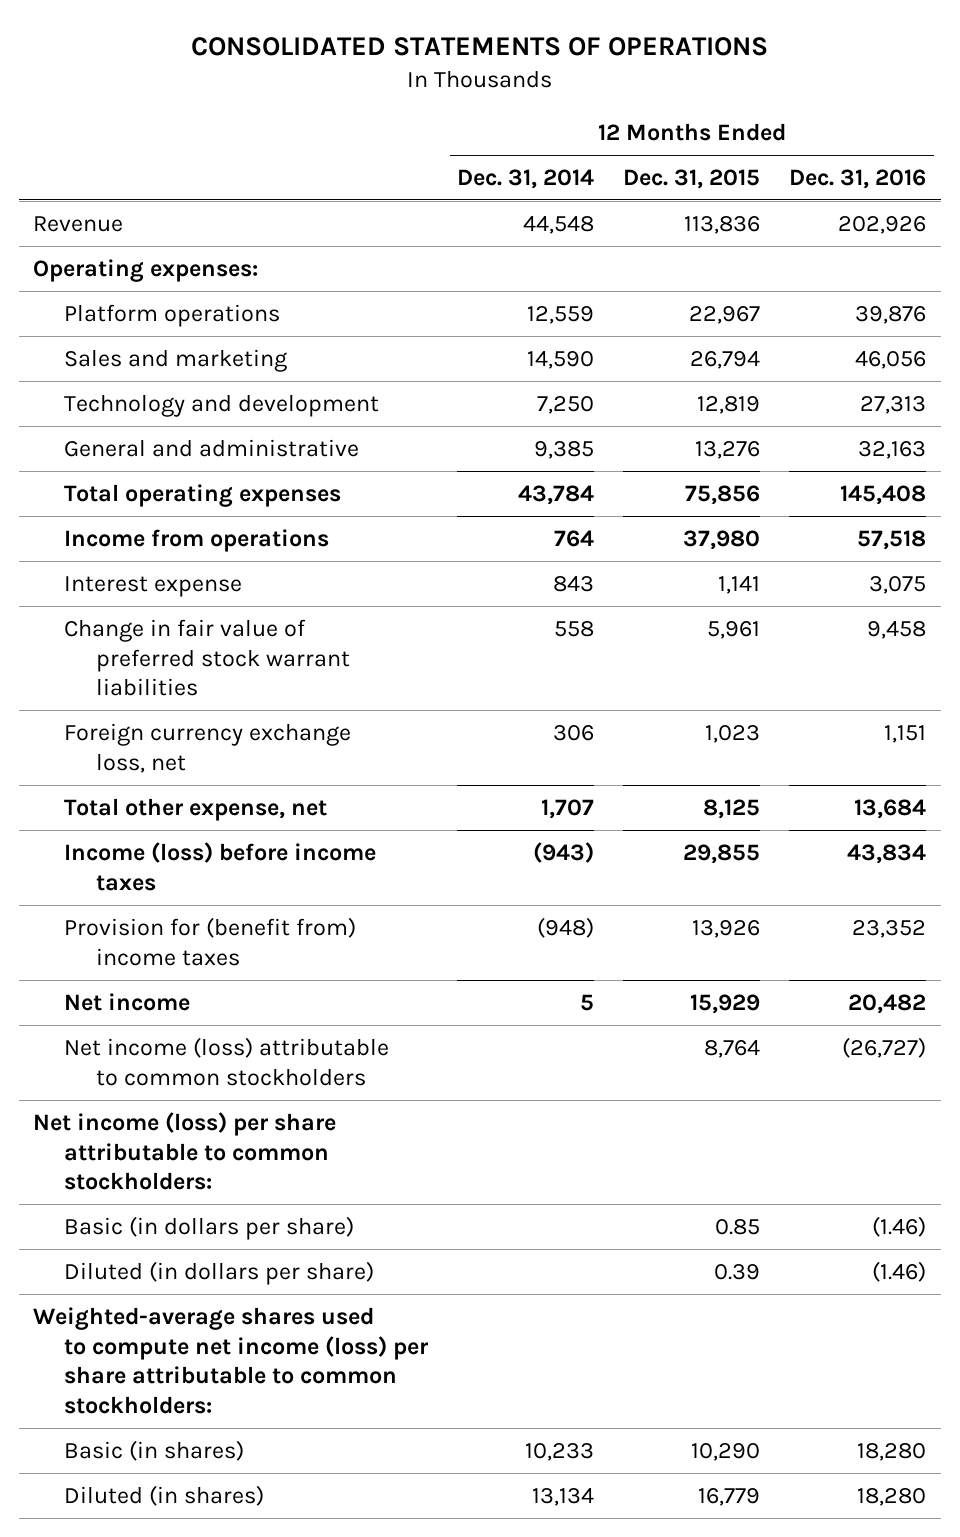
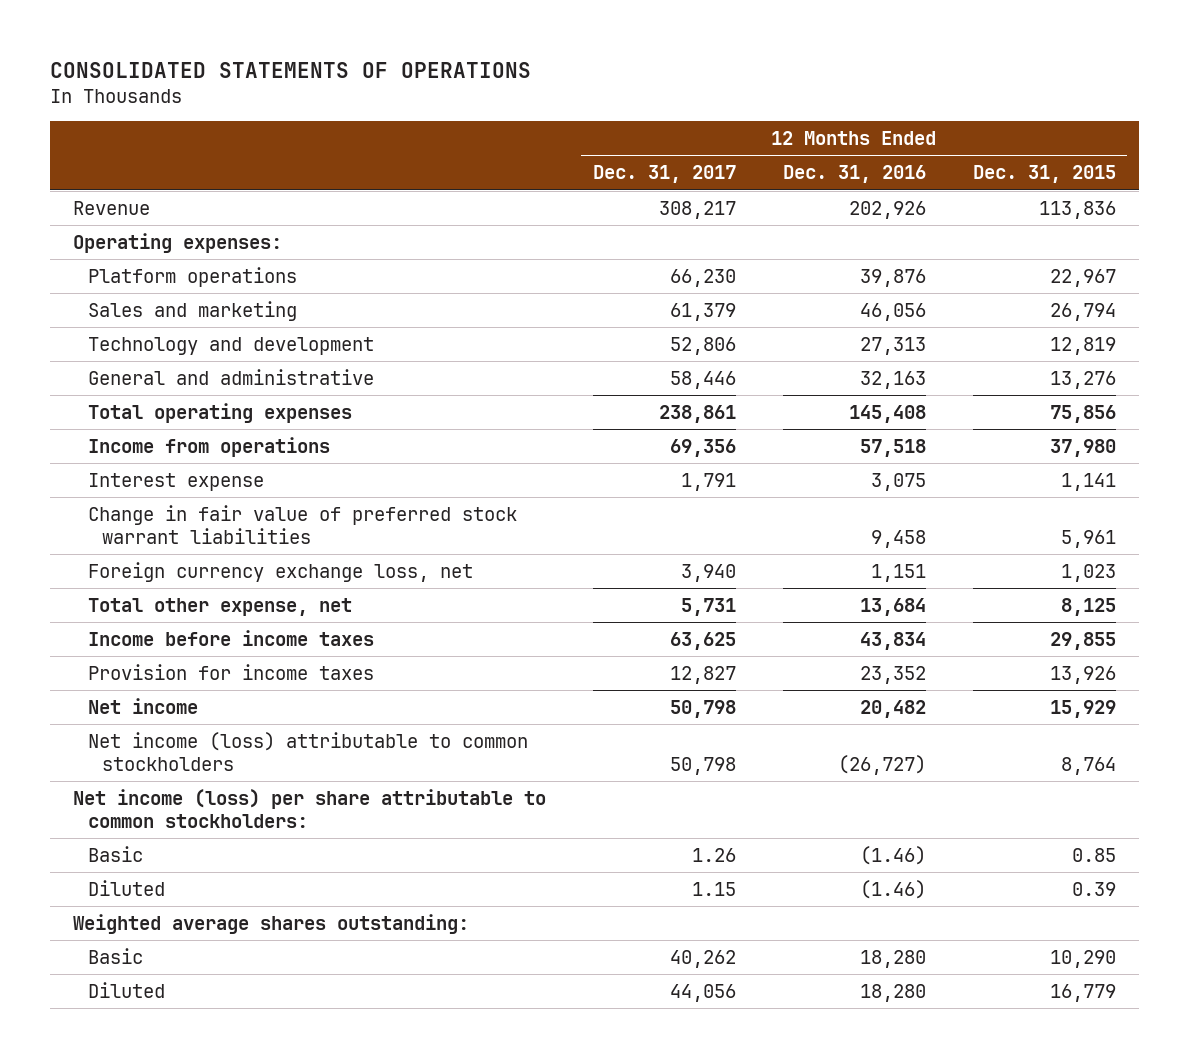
[457,168,595,189] Dec. 31, 2014 -> none
none -> [592,165,736,184] Dec. 31, 2017
[64,841,377,891] Income (loss) before income taxes -> [87,629,374,646] Income before income taxes
[64,916,357,966] Provision for (benefit from) income taxes -> [87,663,374,680] Provision for income taxes
[64,1215,355,1240] Basic (in dollars per share) -> [87,845,143,862] Basic
[64,1260,375,1285] Diluted (in dollars per share) -> [87,879,165,896] Diluted
[33,1306,430,1415] Weighted-average shares used to compute net income (loss) per share attributable to common stockholders: -> [73,913,470,934] Weighted average shares outstanding:
[64,1439,245,1461] Basic (in shares) -> [87,947,143,964] Basic
[64,1484,265,1506] Diluted (in shares) -> [87,981,165,998] Diluted

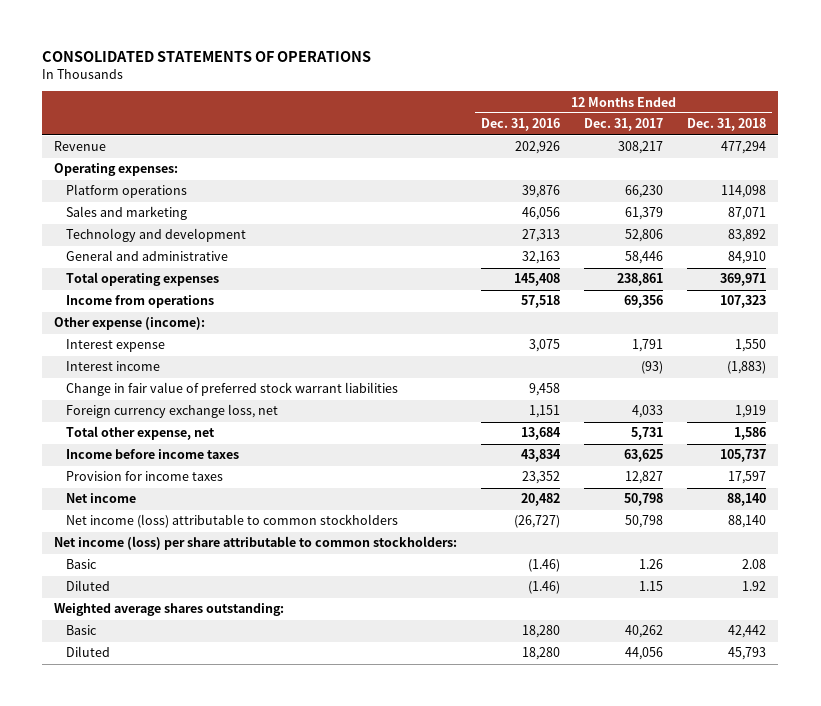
[972,165,1116,184] Dec. 31, 2015 -> none
none -> [687,118,767,132] Dec. 31, 2018
none -> [54,317,206,331] Other expense (income):
none -> [65,361,160,372] Interest income
[680,563,736,582] 3,940 -> [632,405,664,419] 4,033

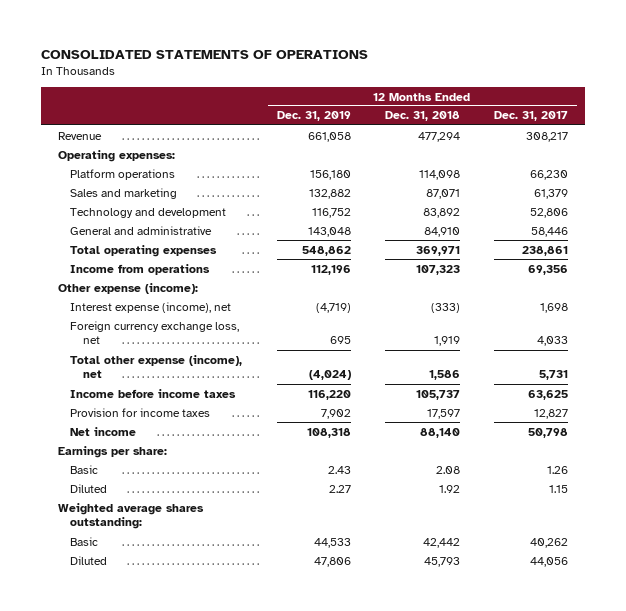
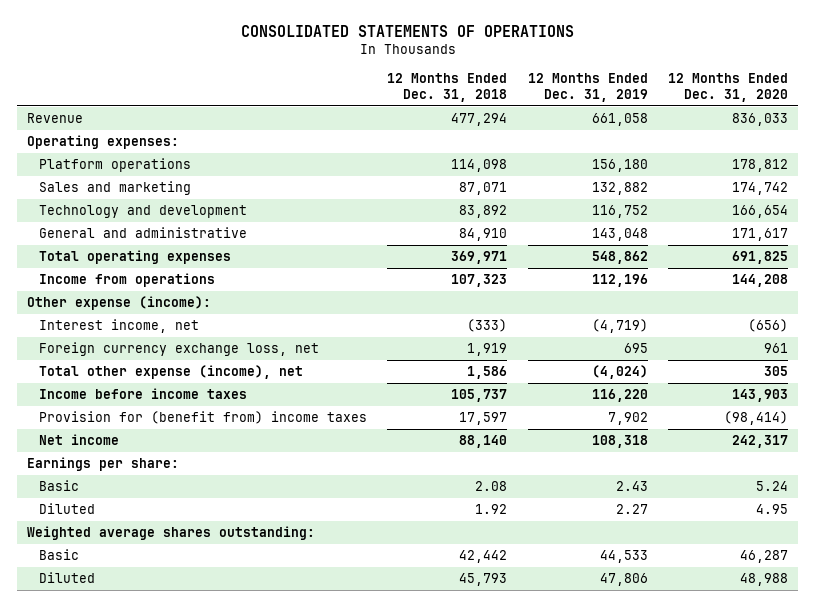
[494,111,569,122] Dec. 31, 2017 -> none
none -> [667,72,788,103] 12 Months Ended Dec. 31, 2020
[70,301,232,313] Interest expense (income), net -> [39,319,200,334] Interest income, net
[70,407,211,417] Provision for income taxes -> [39,411,368,425] Provision for (benefit from) income taxes

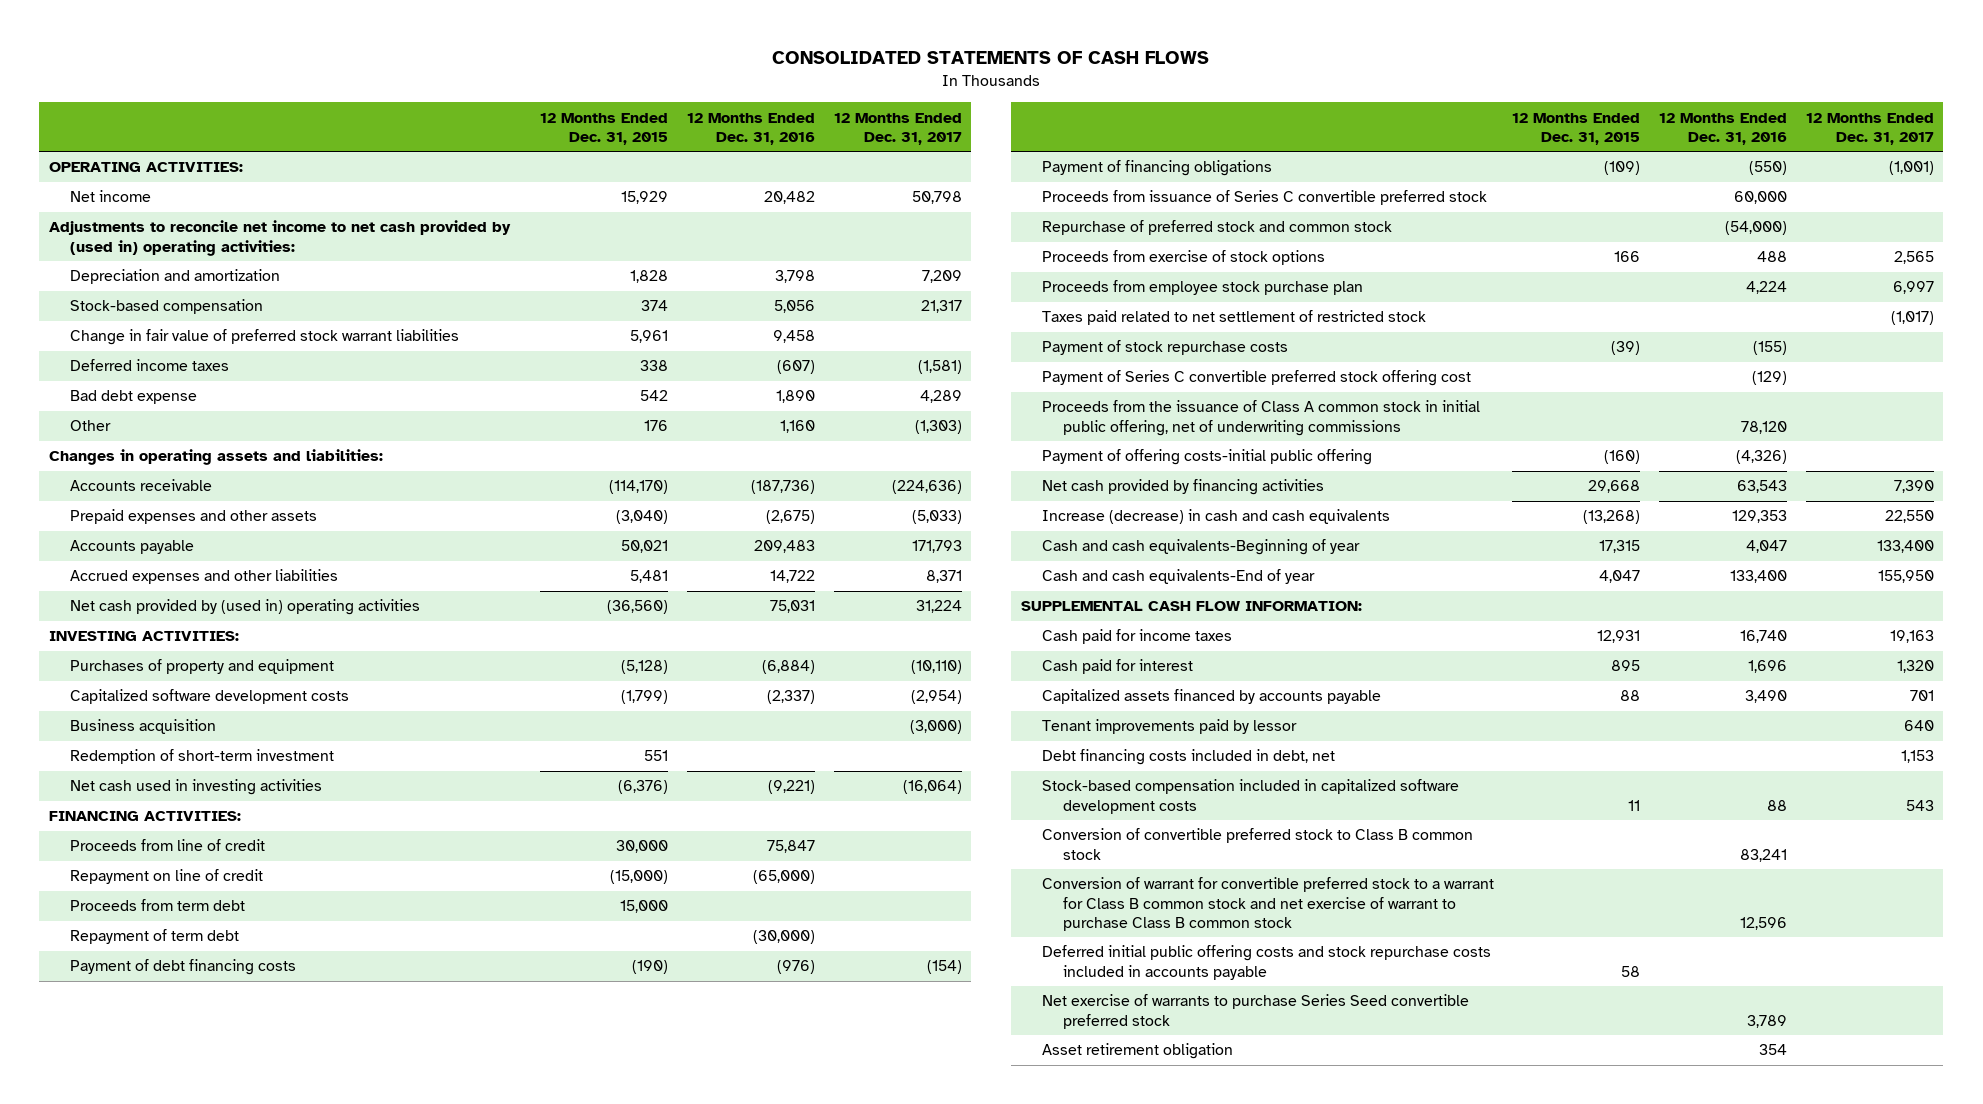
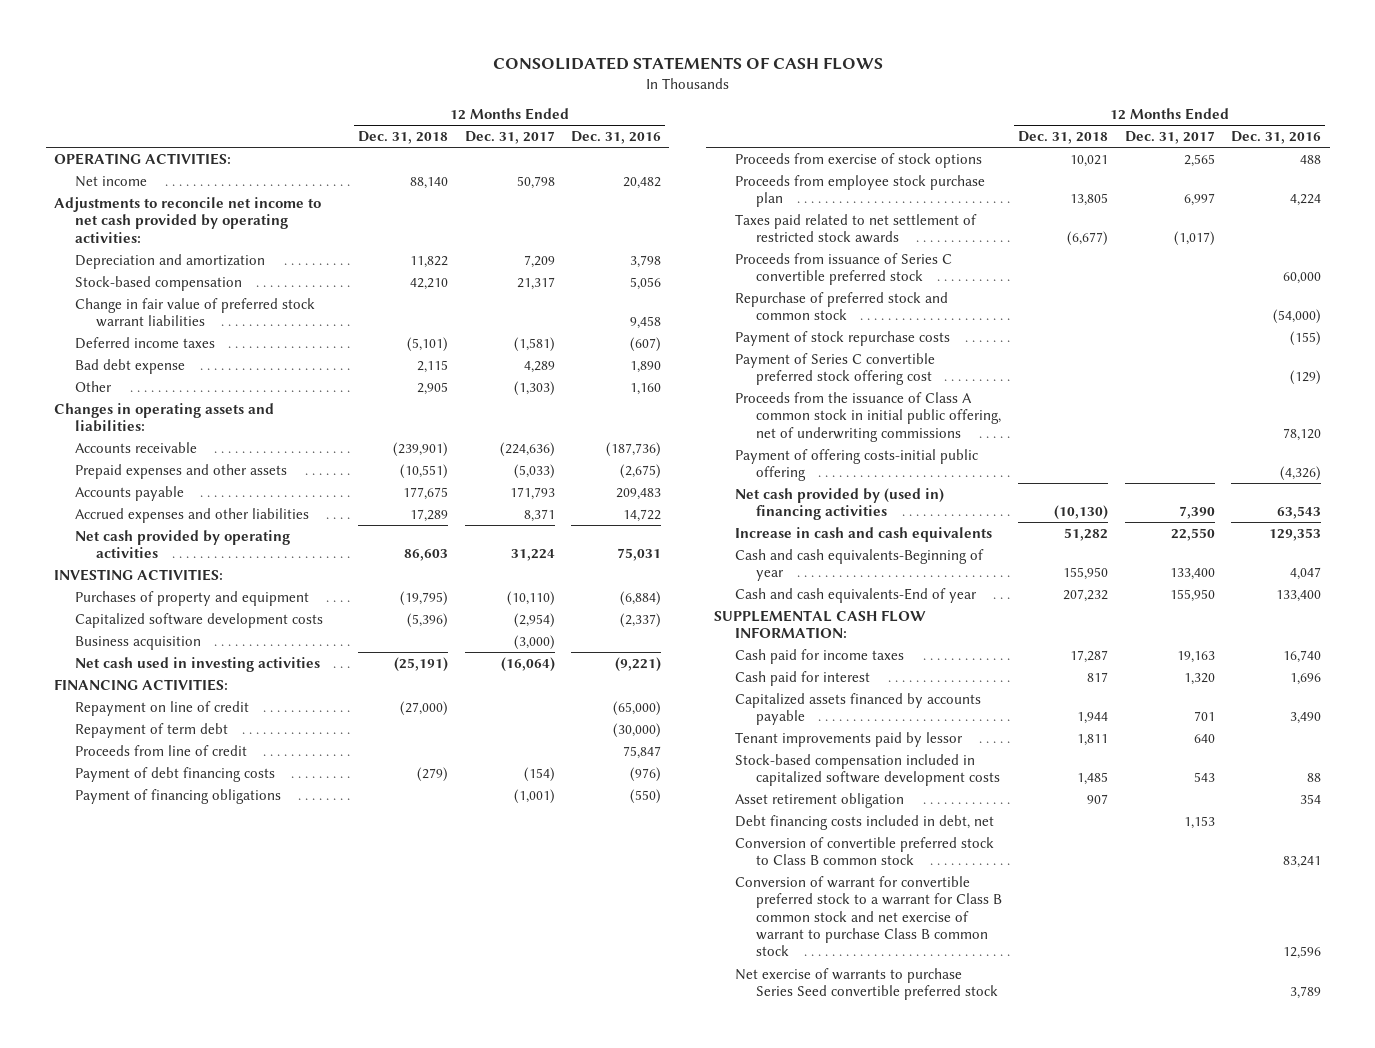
[540,112,669,145] 12 Months Ended Dec. 31, 2015 -> none
none -> [358,131,449,145] Dec. 31, 2018
[48,220,511,256] Adjustments to reconcile net income to net cash provided by (used in) operating activities: -> [54,196,322,243] Adjustments to reconcile net income to net cash provided by operating activities:
[69,599,420,616] Net cash provided by (used in) operating activities -> [74,529,290,559] Net cash provided by operating activities
[69,749,334,765] Redemption of short-term investment -> none
[69,899,245,912] Proceeds from term debt -> none
[69,839,265,852] Proceeds from line of credit -> [74,744,247,756] Proceeds from line of credit
[1041,310,1426,326] Taxes paid related to net settlement of restricted stock -> [735,213,978,244] Taxes paid related to net settlement of restricted stock awards
[1041,190,1487,206] Proceeds from issuance of Series C convertible preferred stock -> [735,252,953,286] Proceeds from issuance of Series C convertible preferred stock
[1041,220,1392,236] Repurchase of preferred stock and common stock -> [735,291,949,321] Repurchase of preferred stock and common stock
[1041,479,1324,496] Net cash provided by financing activities -> [735,487,945,521] Net cash provided by (used in) financing activities
[1041,509,1390,525] Increase (decrease) in cash and cash equivalents -> [735,526,993,542] Increase in cash and cash equivalents
[1041,1043,1233,1060] Asset retirement obligation -> [735,792,905,808] Asset retirement obligation
[1041,749,1335,766] Debt financing costs included in debt, net -> [735,814,995,830] Debt financing costs included in debt, net
[1041,945,1491,980] Deferred initial public offering costs and stock repurchase costs included in accounts payable -> none

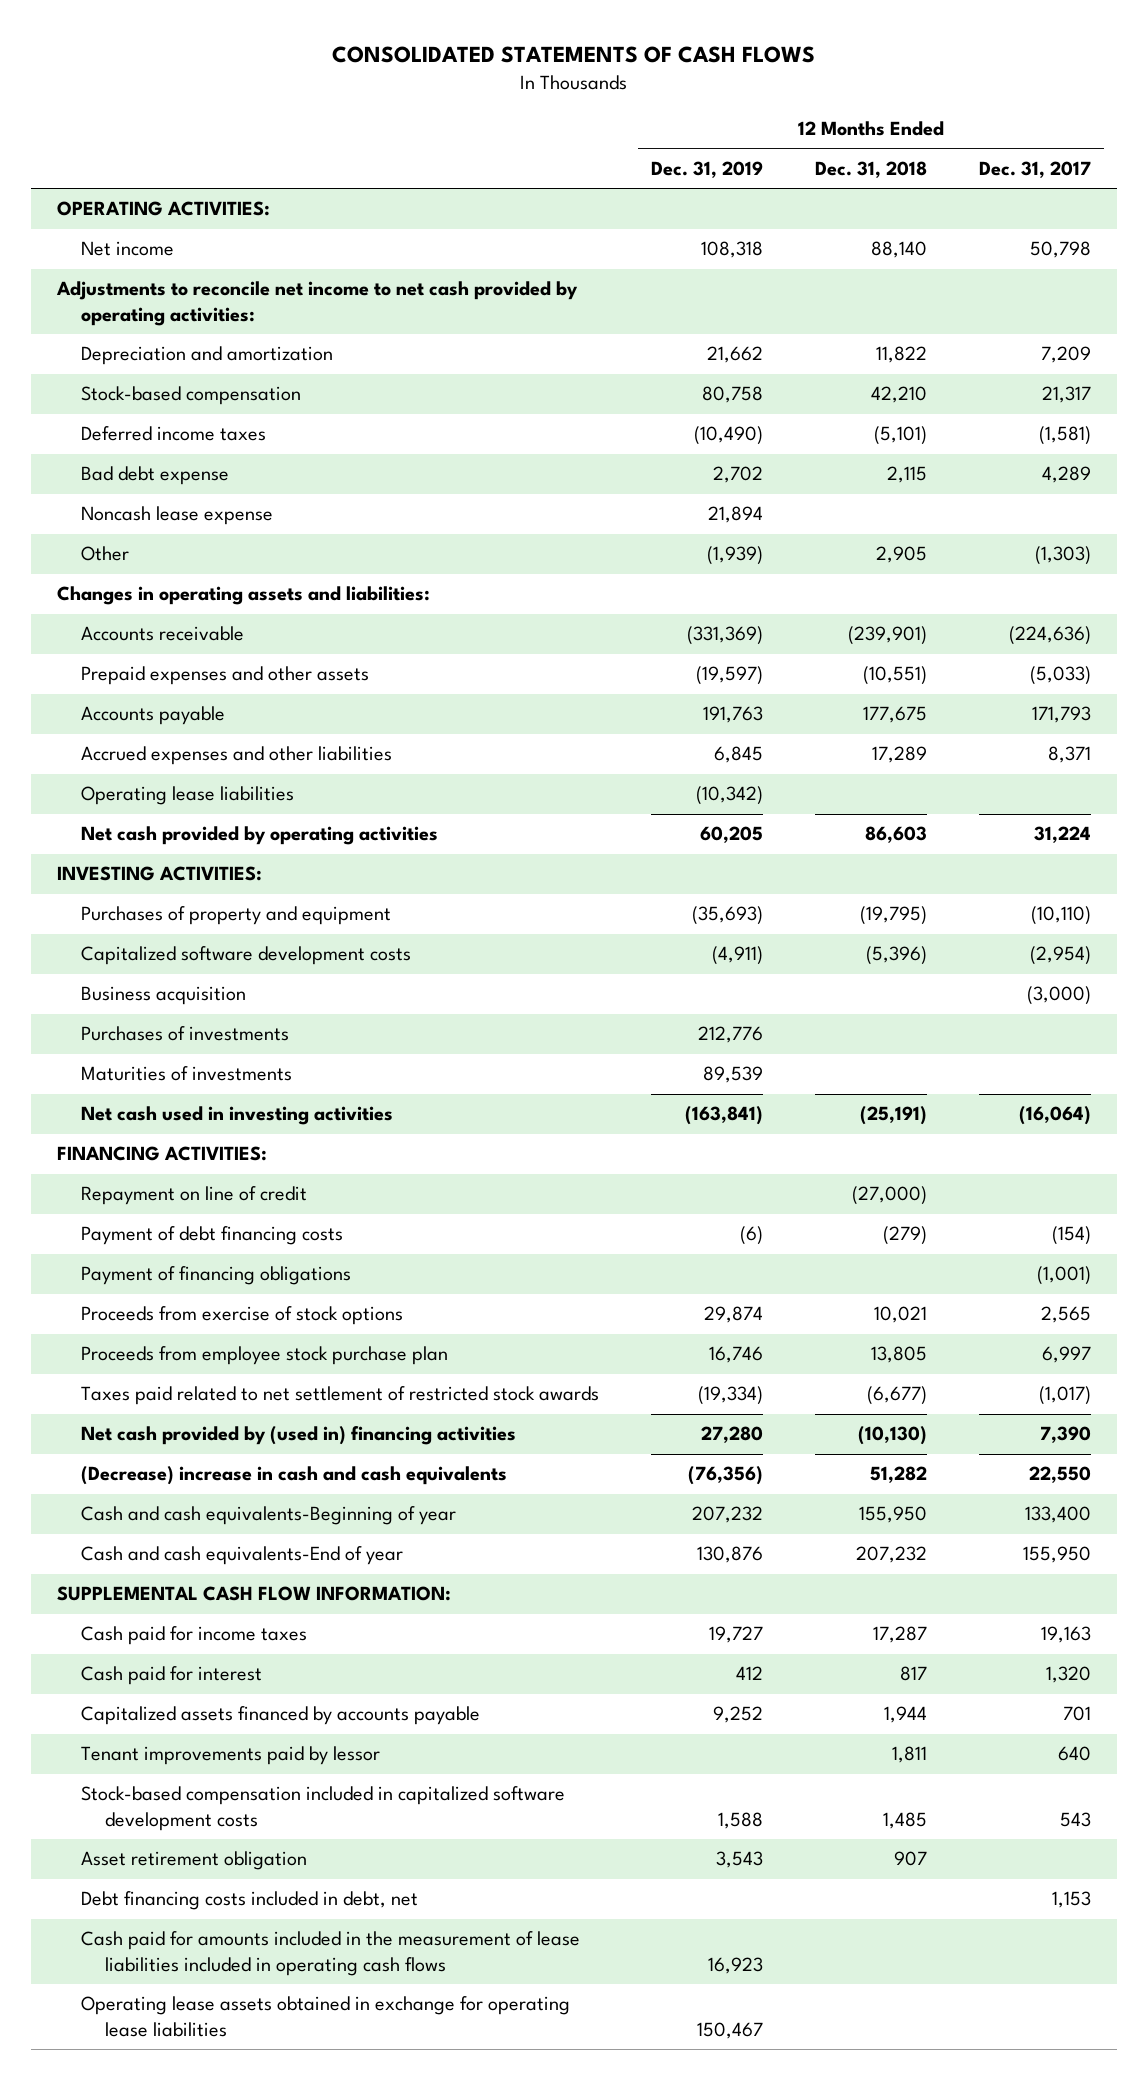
[571,131,662,145] Dec. 31, 2016 -> none
none -> [650,160,763,178] Dec. 31, 2019
[74,297,315,328] Change in fair value of preferred stock warrant liabilities -> none
none -> [80,506,273,526] Noncash lease expense
none -> [80,786,294,806] Operating lease liabilities
none -> [80,1026,289,1042] Purchases of investments
none -> [80,1066,292,1082] Maturities of investments
[74,722,228,738] Repayment of term debt -> none
[74,744,247,756] Proceeds from line of credit -> none
[735,252,953,286] Proceeds from issuance of Series C convertible preferred stock -> none
[735,291,949,321] Repurchase of preferred stock and common stock -> none
[735,330,951,346] Payment of stock repurchase costs -> none
[735,352,936,386] Payment of Series C convertible preferred stock offering cost -> none
[735,391,1001,442] Proceeds from the issuance of Class A common stock in initial public offering, net of underwriting commissions -> none
[735,448,979,482] Payment of offering costs-initial public offering -> none
[735,526,993,542] Increase in cash and cash equivalents -> [80,1466,507,1486] (Decrease) increase in cash and cash equivalents
[735,836,995,866] Conversion of convertible preferred stock to Class B common stock -> none
[735,875,1002,957] Conversion of warrant for convertible preferred stock to a warrant for Class B common stock and net exercise of warrant to purchase Class B common stock -> none
[735,967,998,1001] Net exercise of warrants to purchase Series Seed convertible preferred stock -> none
none -> [80,1931,580,1976] Cash paid for amounts included in the measurement of lease liabilities included in operating cash flows
none -> [80,1996,570,2037] Operating lease assets obtained in exchange for operating lease liabilities

